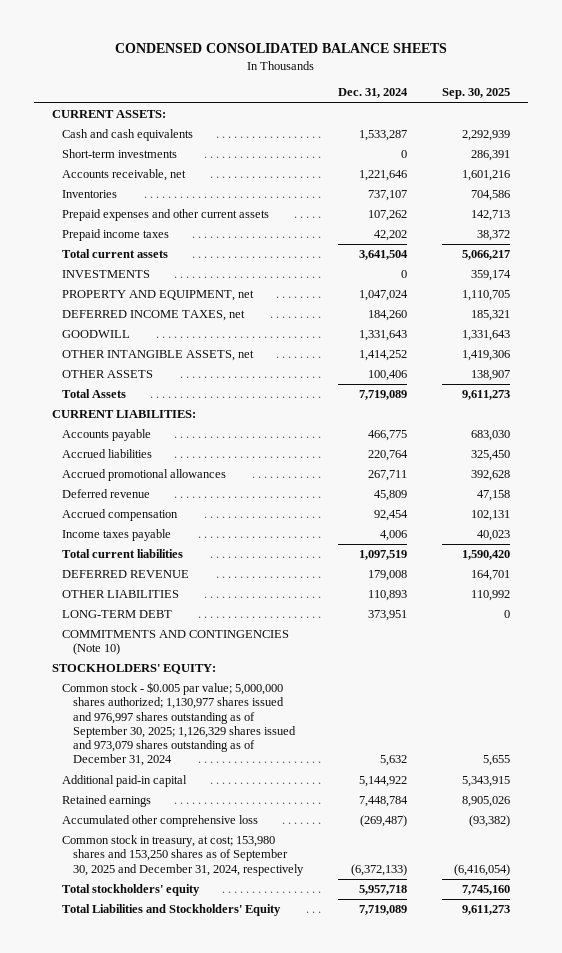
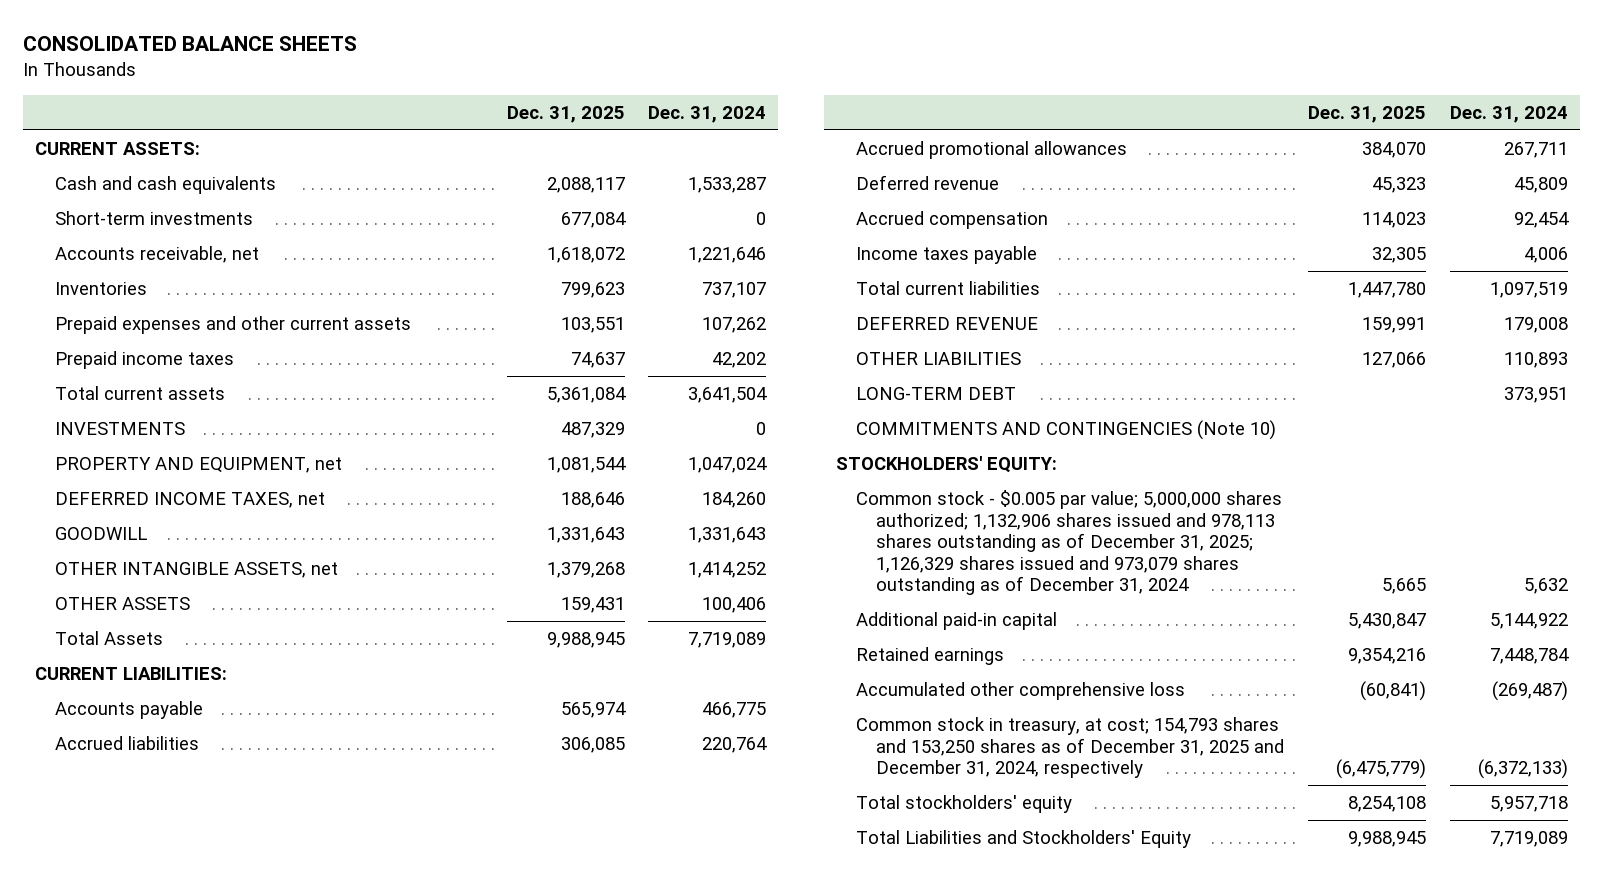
[114,43,447,54] CONDENSED CONSOLIDATED BALANCE SHEETS -> [22,36,357,52] CONSOLIDATED BALANCE SHEETS
[442,88,511,100] Sep. 30, 2025 -> none
none -> [506,105,625,123] Dec. 31, 2025
[62,682,297,767] Common stock - $0.005 par value; 5,000,000 shares authorized; 1,130,977 shares issued and 976,997 shares outstanding as of September 30, 2025; 1,126,329 shares issued and 973,079 shares outstanding as of December 31, 2024 -> [856,489,1283,596] Common stock - $0.005 par value; 5,000,000 shares authorized; 1,132,906 shares issued and 978,113 shares outstanding as of December 31, 2025; 1,126,329 shares issued and 973,079 shares outstanding as of December 31, 2024
[62,835,305,876] Common stock in treasury, at cost; 153,980 shares and 153,250 shares as of September 30, 2025 and December 31, 2024, respectively -> [856,716,1285,779] Common stock in treasury, at cost; 154,793 shares and 153,250 shares as of December 31, 2025 and December 31, 2024, respectively

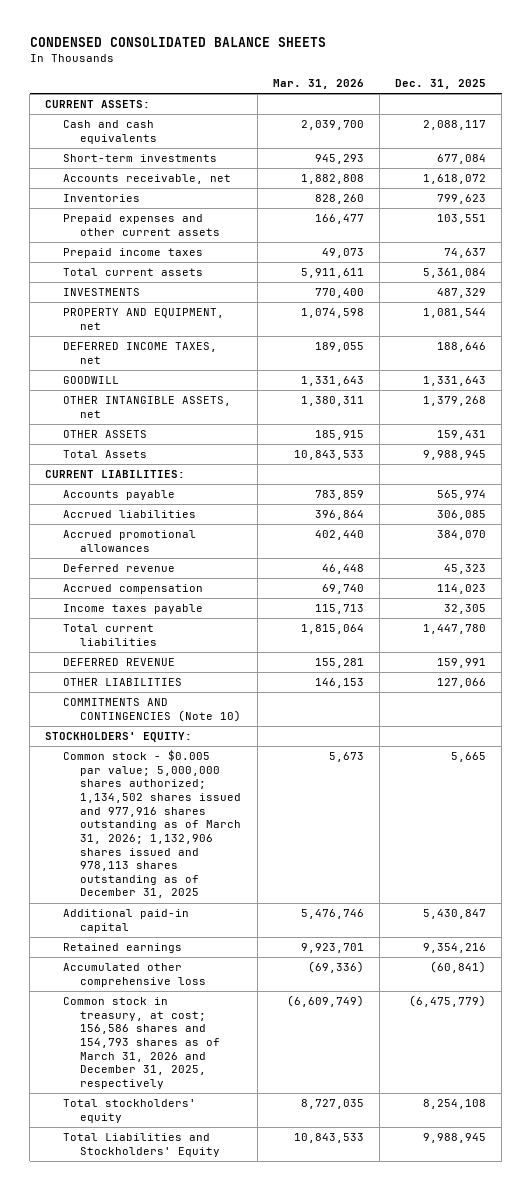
[22,36,357,52] CONSOLIDATED BALANCE SHEETS -> [29,36,326,47] CONDENSED CONSOLIDATED BALANCE SHEETS
[648,105,767,123] Dec. 31, 2024 -> none
none -> [272,78,364,89] Mar. 31, 2026
[856,386,1017,400] LONG-TERM DEBT -> none
[856,489,1283,596] Common stock - $0.005 par value; 5,000,000 shares authorized; 1,132,906 shares issued and 978,113 shares outstanding as of December 31, 2025; 1,126,329 shares issued and 973,079 shares outstanding as of December 31, 2024 -> [62,750,242,899] Common stock - $0.005 par value; 5,000,000 shares authorized; 1,134,502 shares issued and 977,916 shares outstanding as of March 31, 2026; 1,132,906 shares issued and 978,113 shares outstanding as of December 31, 2025
[856,716,1285,779] Common stock in treasury, at cost; 154,793 shares and 153,250 shares as of December 31, 2025 and December 31, 2024, respectively -> [62,997,221,1089] Common stock in treasury, at cost; 156,586 shares and 154,793 shares as of March 31, 2026 and December 31, 2025, respectively

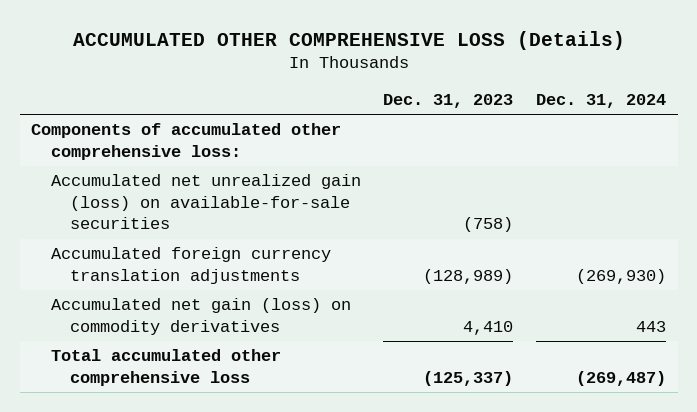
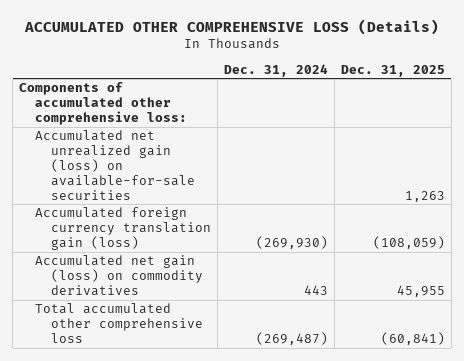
[383,94,514,109] Dec. 31, 2023 -> none
none -> [340,64,445,77] Dec. 31, 2025
[50,247,331,284] Accumulated foreign currency translation adjustments -> [34,207,211,250] Accumulated foreign currency translation gain (loss)

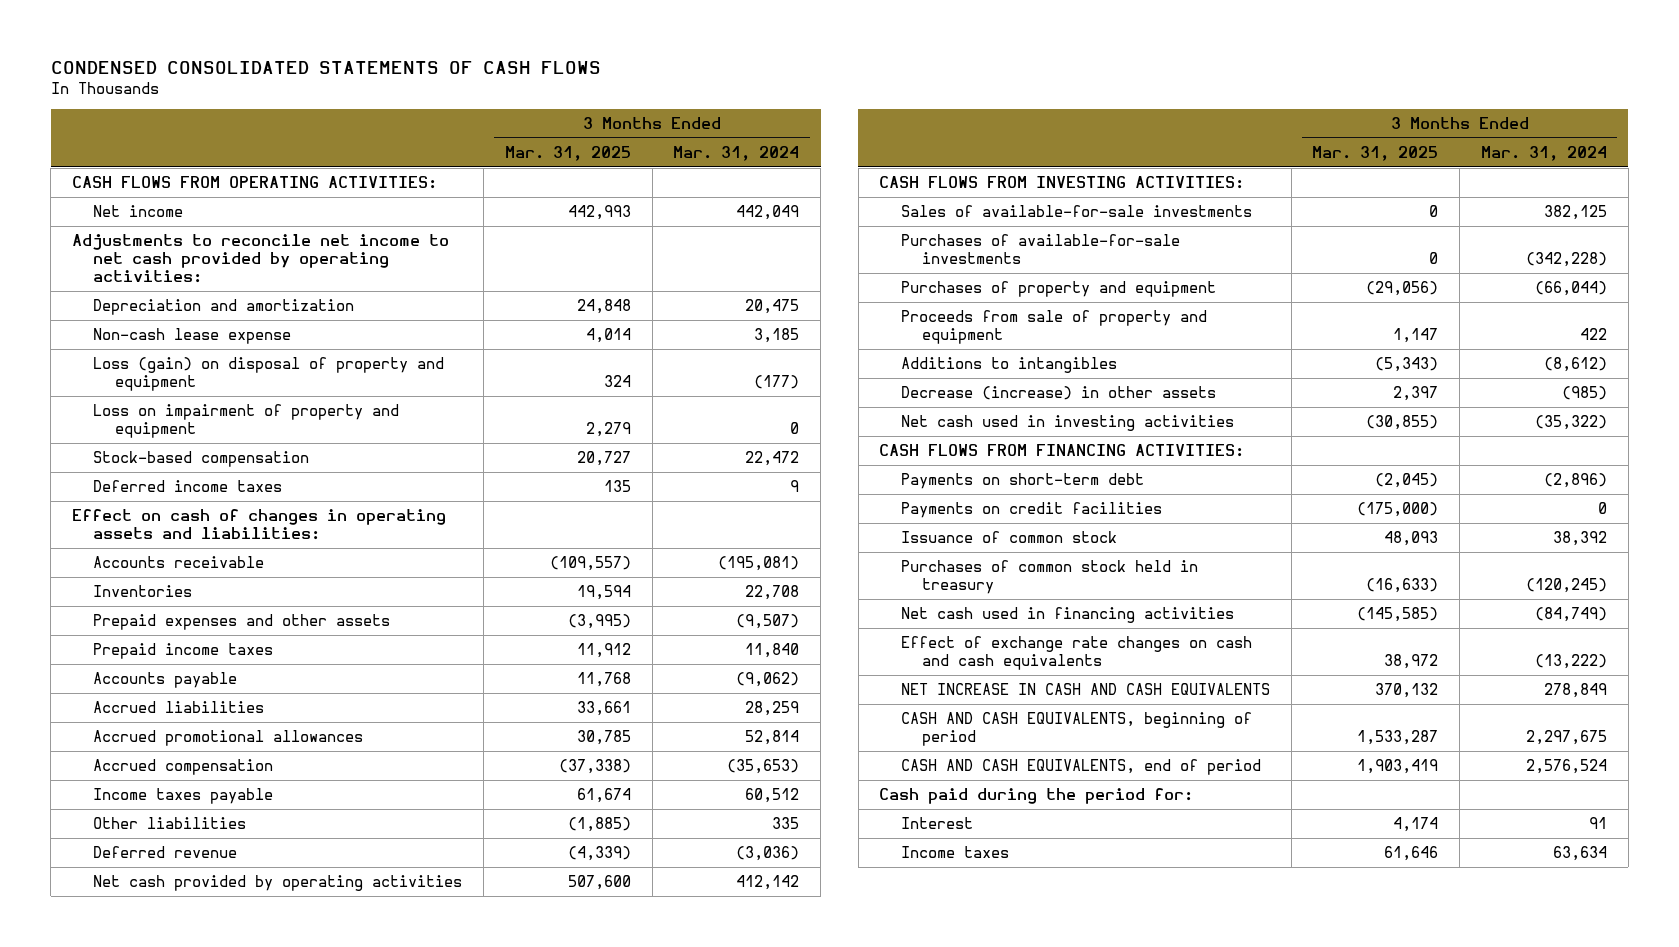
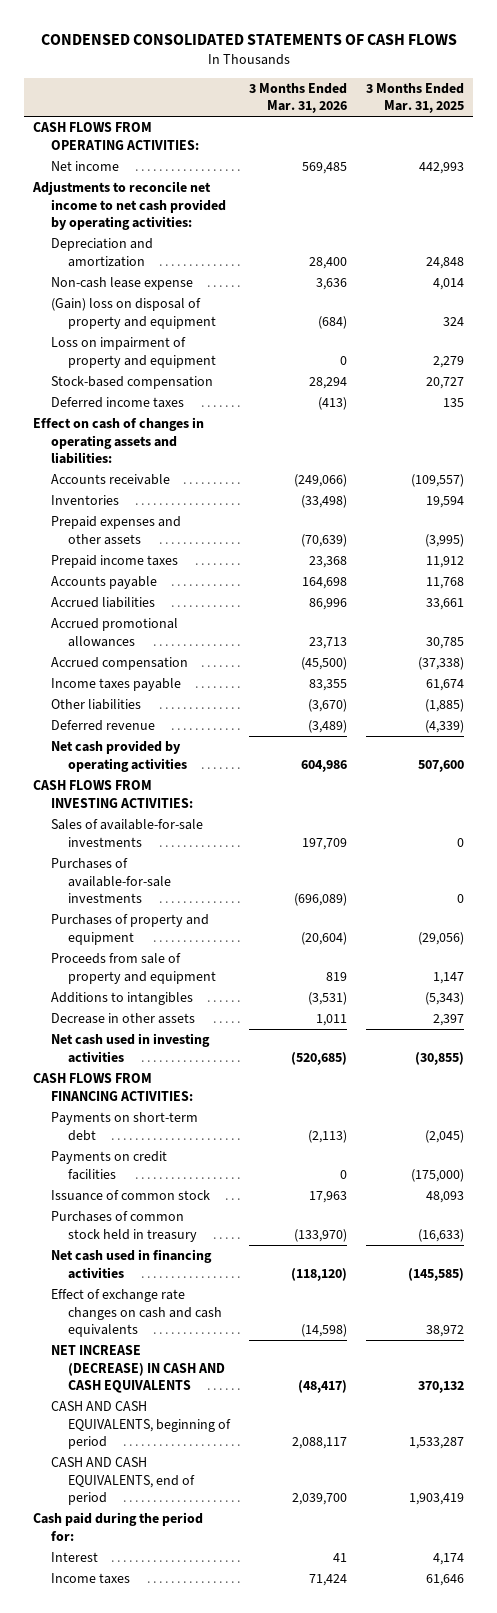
[673,146,800,162] Mar. 31, 2024 -> none
none -> [248,82,347,114] 3 Months Ended Mar. 31, 2026
[93,357,445,391] Loss (gain) on disposal of property and equipment -> [50,298,217,329] (Gain) loss on disposal of property and equipment
[900,386,1216,401] Decrease (increase) in other assets -> [50,1013,195,1025] Decrease in other assets
[900,683,1270,696] NET INCREASE IN CASH AND CASH EQUIVALENTS -> [50,1345,226,1394] NET INCREASE (DECREASE) IN CASH AND CASH EQUIVALENTS

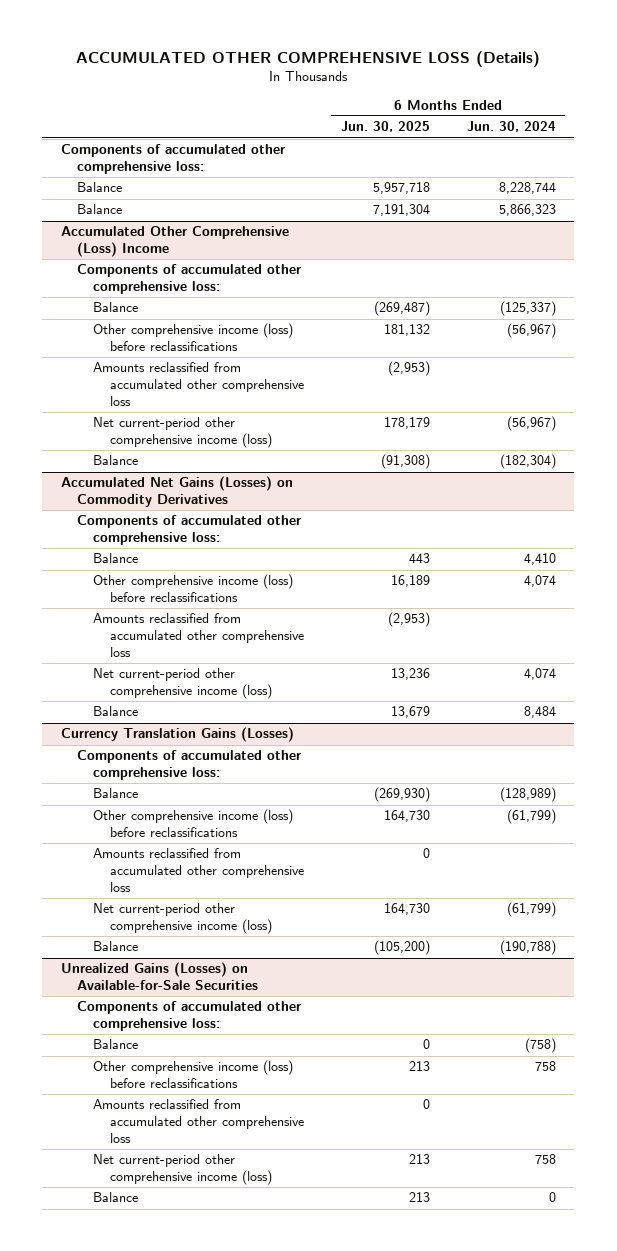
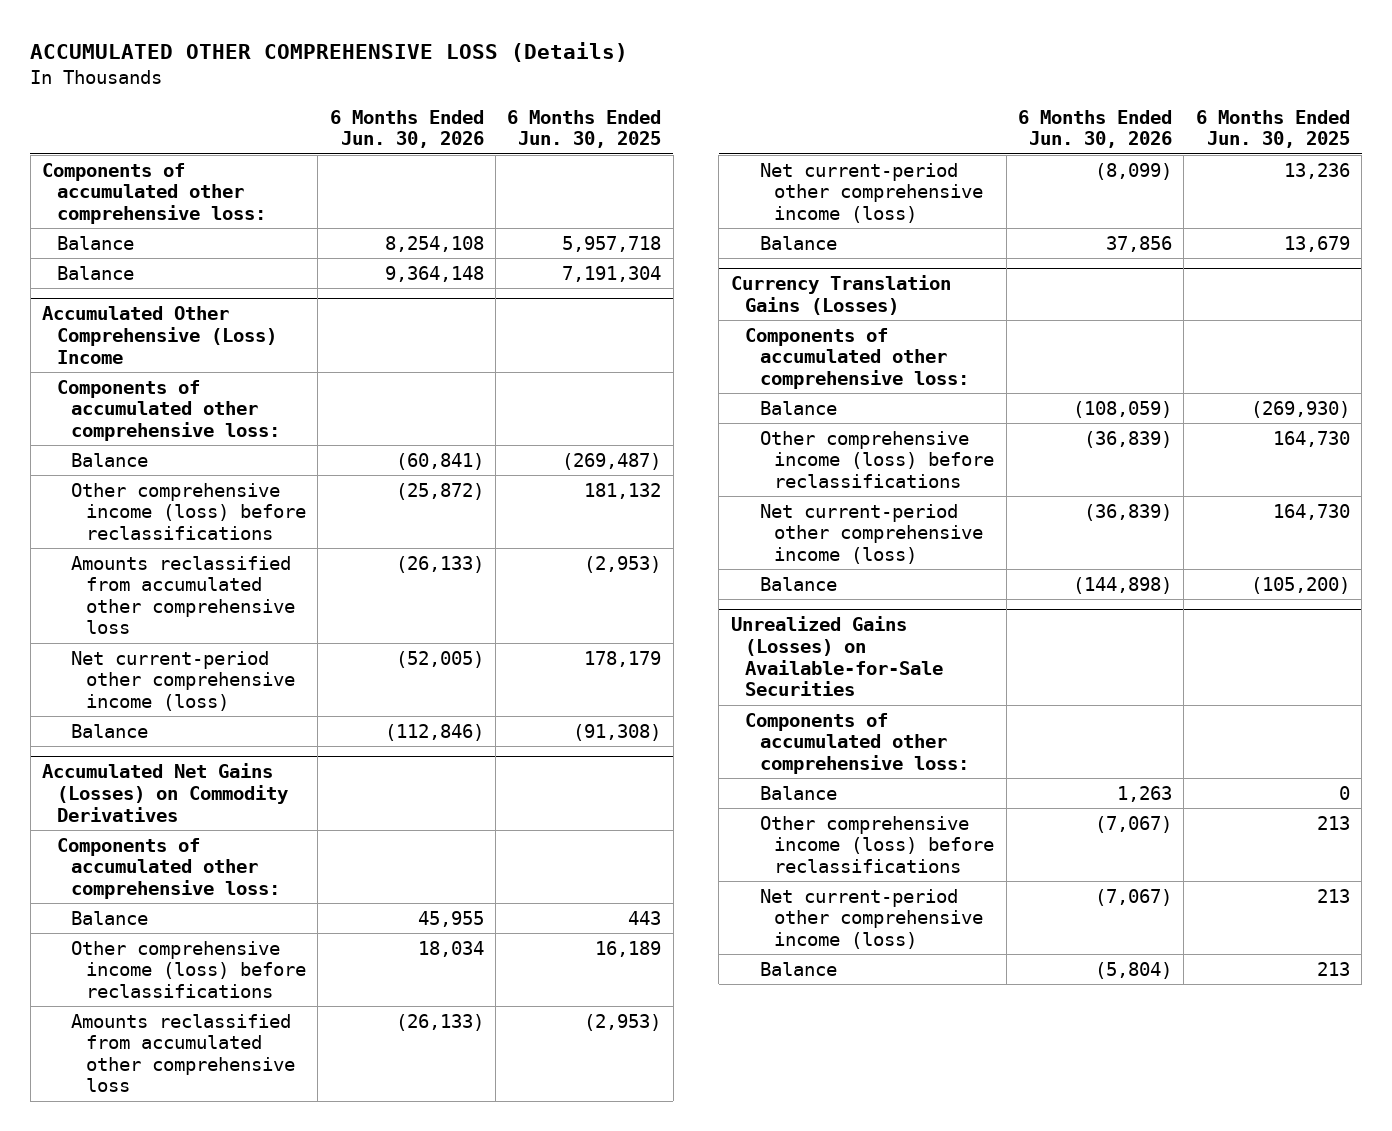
[466,121,556,133] Jun. 30, 2024 -> none
none -> [329,109,484,149] 6 Months Ended Jun. 30, 2026
[93,848,304,893] Amounts reclassified from accumulated other comprehensive loss -> none
[93,1099,304,1144] Amounts reclassified from accumulated other comprehensive loss -> none

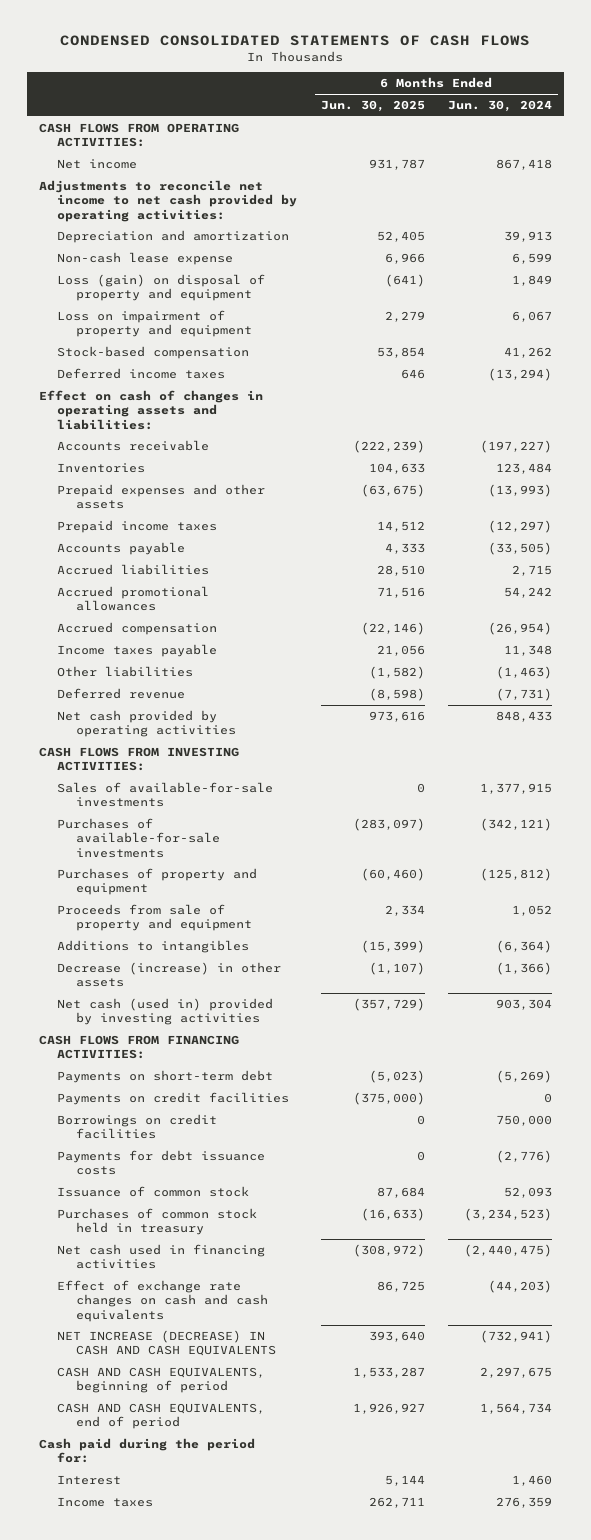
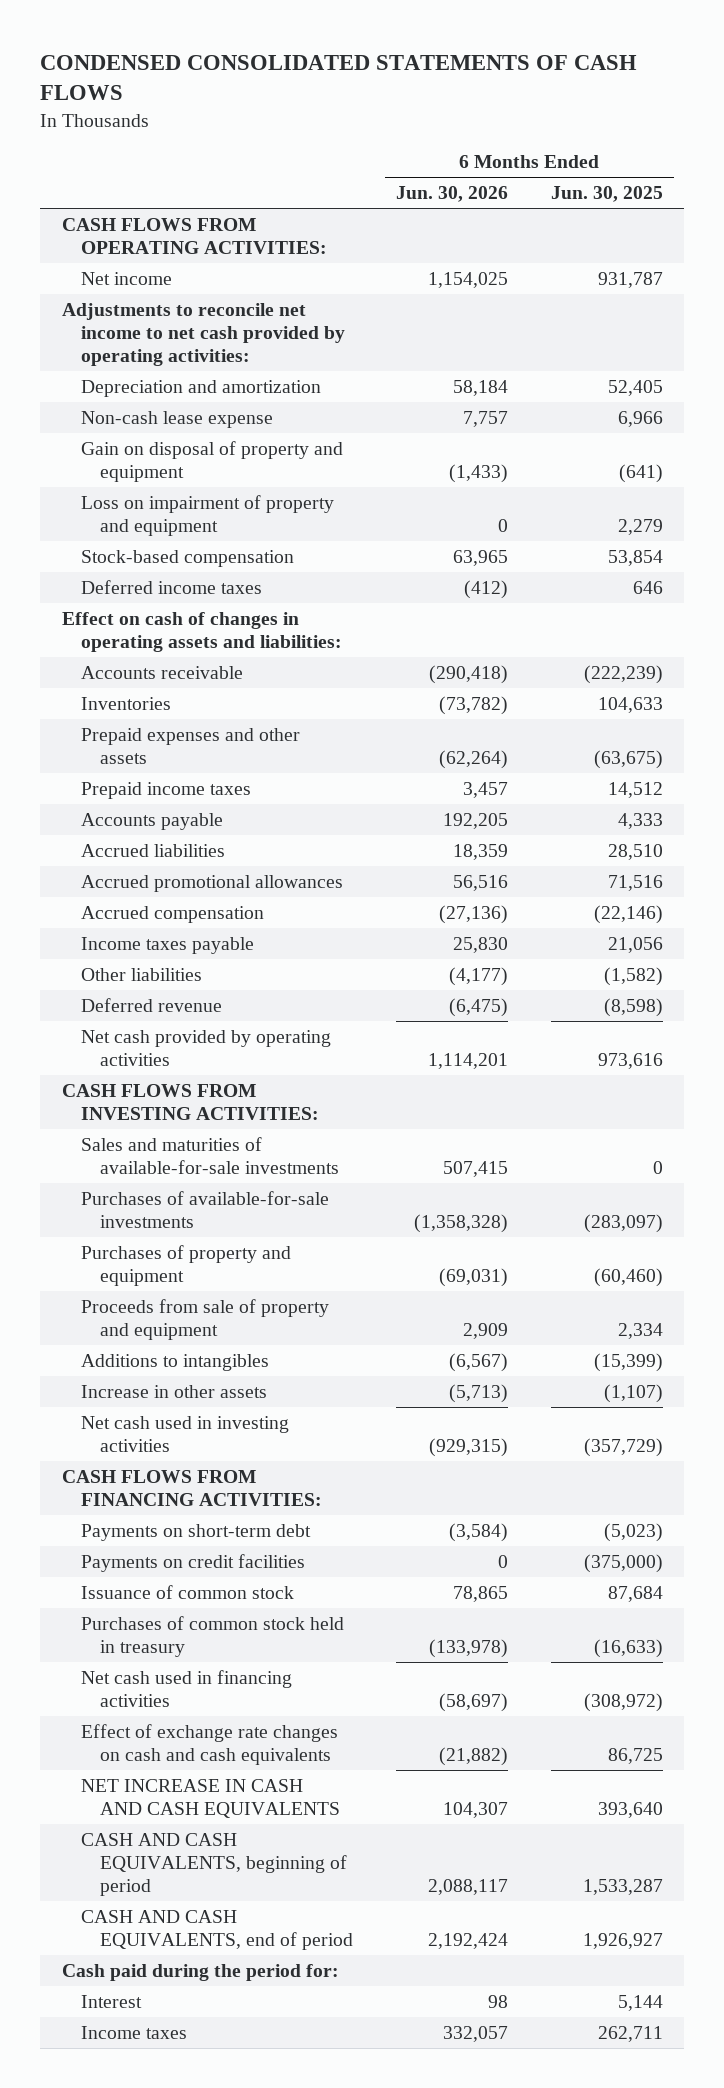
[447,100,552,113] Jun. 30, 2024 -> none
none -> [396,185,509,202] Jun. 30, 2026
[57,273,266,302] Loss (gain) on disposal of property and equipment -> [80,440,343,483] Gain on disposal of property and equipment
[57,781,274,808] Sales of available-for-sale investments -> [80,1136,340,1175] Sales and maturities of available-for-sale investments
[57,961,282,988] Decrease (increase) in other assets -> [80,1384,267,1398] Increase in other assets
[57,997,274,1026] Net cash (used in) provided by investing activities -> [80,1415,289,1453] Net cash used in investing activities
[57,1113,218,1140] Borrowings on credit facilities -> none
[57,1149,266,1176] Payments for debt issuance costs -> none
[57,1329,276,1357] NET INCREASE (DECREASE) IN CASH AND CASH EQUIVALENTS -> [80,1778,341,1819] NET INCREASE IN CASH AND CASH EQUIVALENTS

